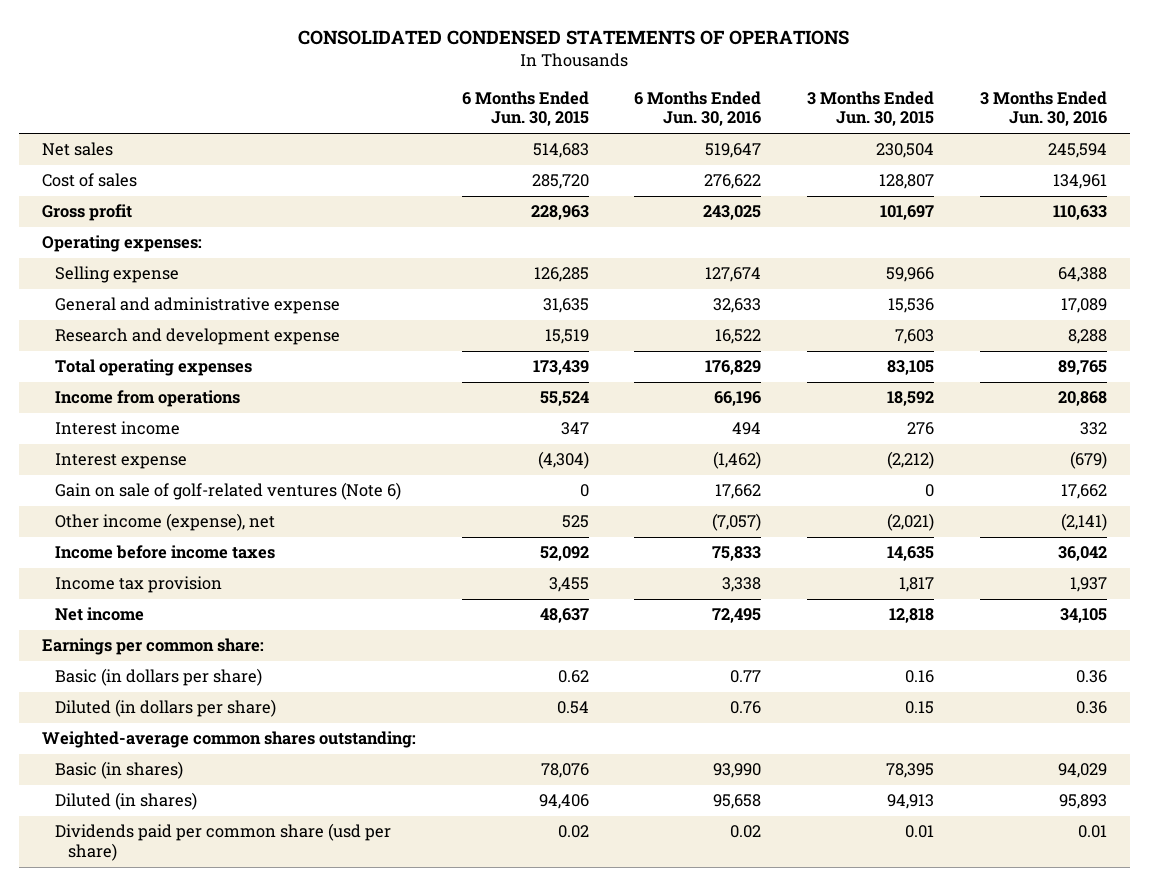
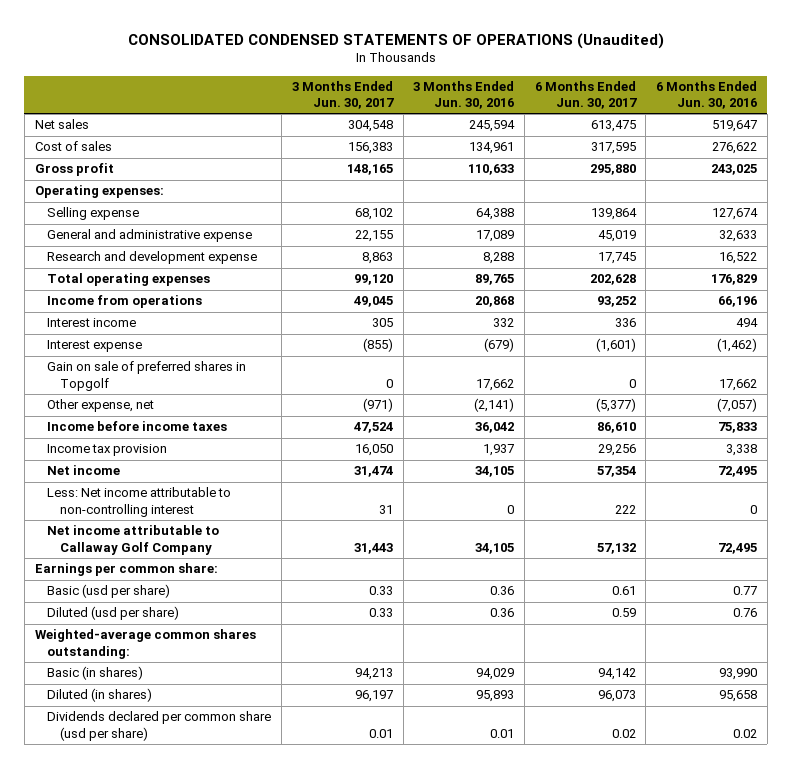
[298,30,850,46] CONSOLIDATED CONDENSED STATEMENTS OF OPERATIONS -> [127,32,664,49] CONSOLIDATED CONDENSED STATEMENTS OF OPERATIONS (Unaudited)
[461,90,589,127] 6 Months Ended Jun. 30, 2015 -> none
[807,90,935,127] 3 Months Ended Jun. 30, 2015 -> none
none -> [291,81,394,110] 3 Months Ended Jun. 30, 2017
none -> [534,81,637,110] 6 Months Ended Jun. 30, 2017
[54,482,401,501] Gain on sale of golf-related ventures (Note 6) -> [47,361,247,391] Gain on sale of preferred shares in Topgolf
[54,513,275,532] Other income (expense), net -> [47,399,155,413] Other expense, net
none -> [47,487,232,517] Less: Net income attributable to non-controlling interest
none -> [47,525,220,555] Net income attributable to Callaway Golf Company
[54,668,262,687] Basic (in dollars per share) -> [47,584,171,599] Basic (usd per share)
[54,699,276,718] Diluted (in dollars per share) -> [47,606,180,621] Diluted (usd per share)
[54,823,391,861] Dividends paid per common share (usd per share) -> [47,711,272,741] Dividends declared per common share (usd per share)

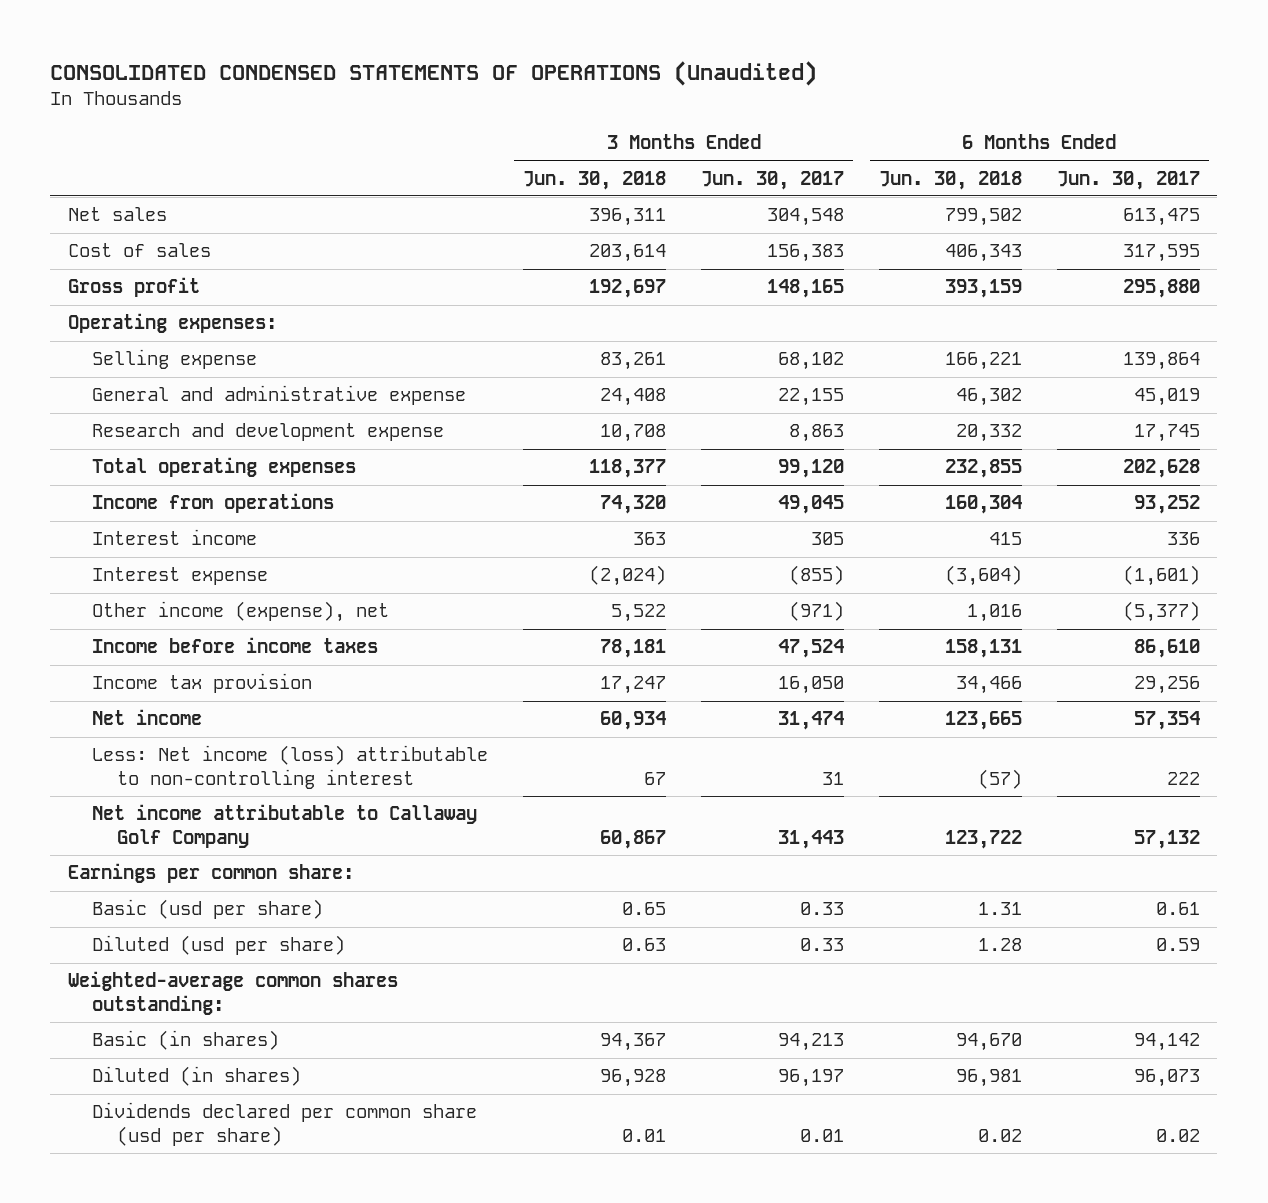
[413,81,515,110] 3 Months Ended Jun. 30, 2016 -> none
[656,81,758,110] 6 Months Ended Jun. 30, 2016 -> none
none -> [523,170,667,190] Jun. 30, 2018
none -> [879,170,1023,190] Jun. 30, 2018
[47,361,247,391] Gain on sale of preferred shares in Topgolf -> none
[47,399,155,413] Other expense, net -> [92,601,390,623] Other income (expense), net
[47,487,232,517] Less: Net income attributable to non-controlling interest -> [92,745,489,789] Less: Net income (loss) attributable to non-controlling interest

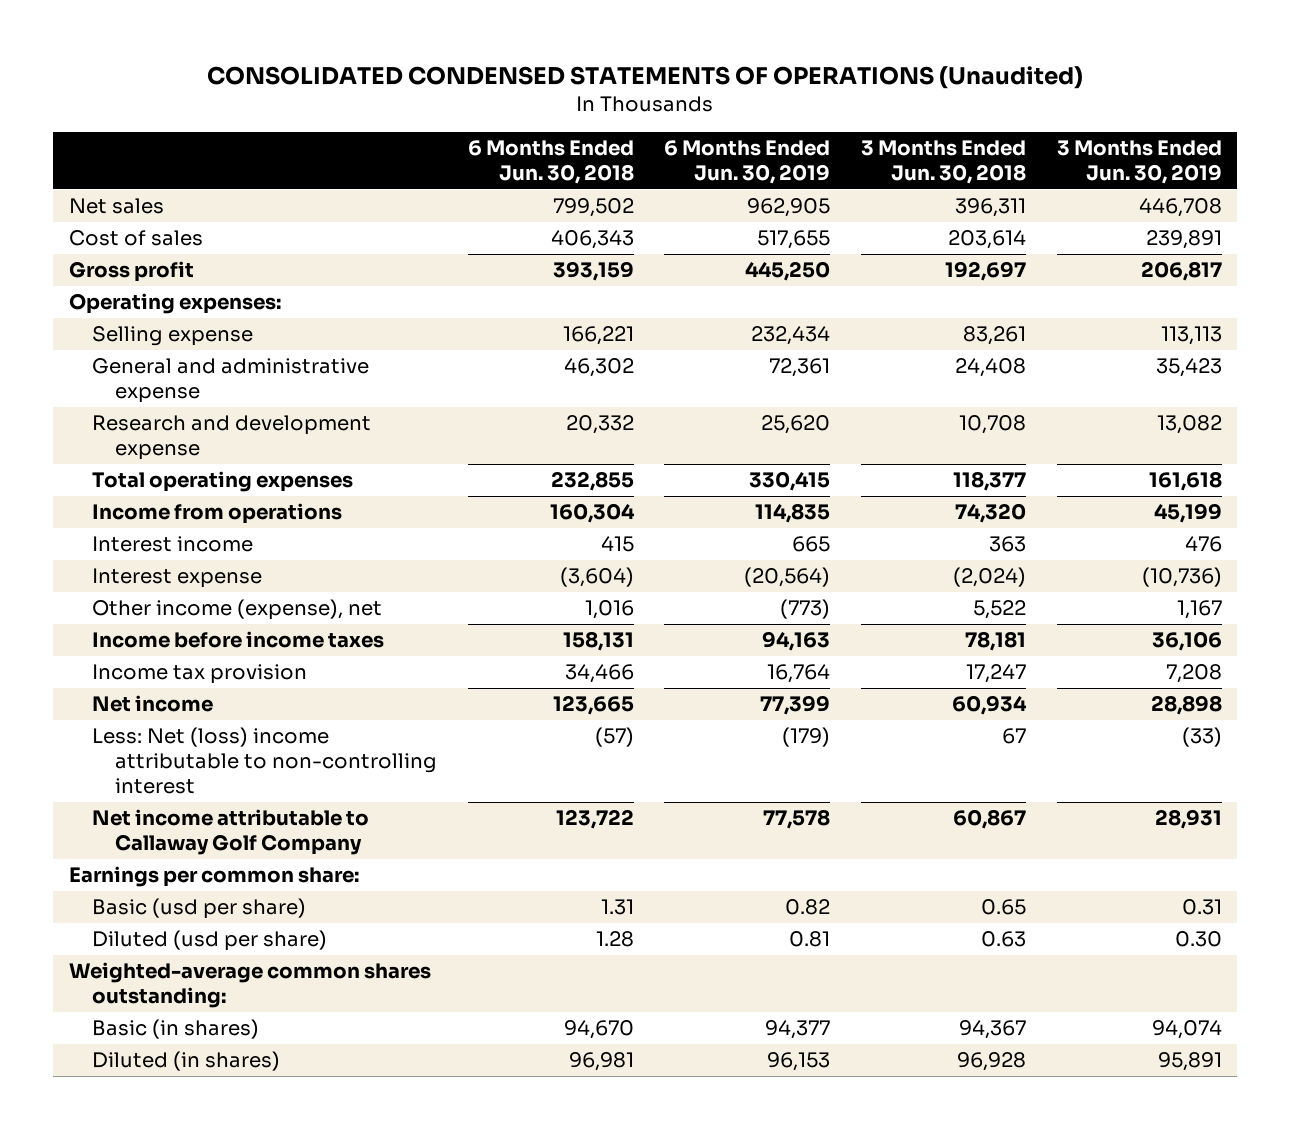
[701,170,845,190] Jun. 30, 2017 -> none
[1056,170,1200,190] Jun. 30, 2017 -> none
none -> [664,140,831,184] 6 Months Ended Jun. 30, 2019
none -> [1056,140,1222,184] 3 Months Ended Jun. 30, 2019
[92,745,489,789] Less: Net income (loss) attributable to non-controlling interest -> [91,727,437,795] Less: Net (loss) income attributable to non-controlling interest
[92,1102,478,1146] Dividends declared per common share (usd per share) -> none

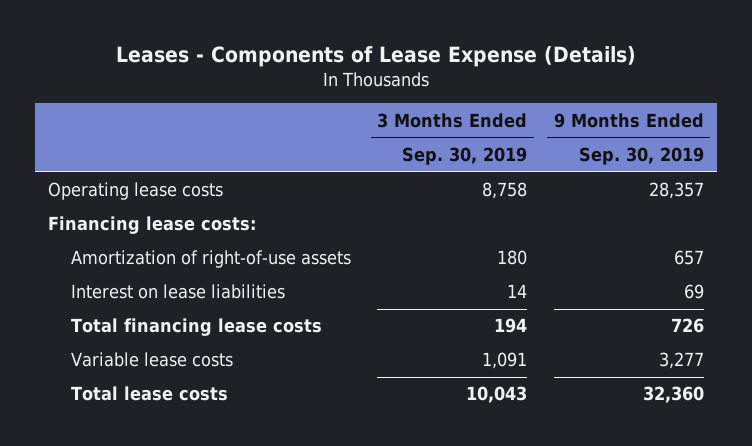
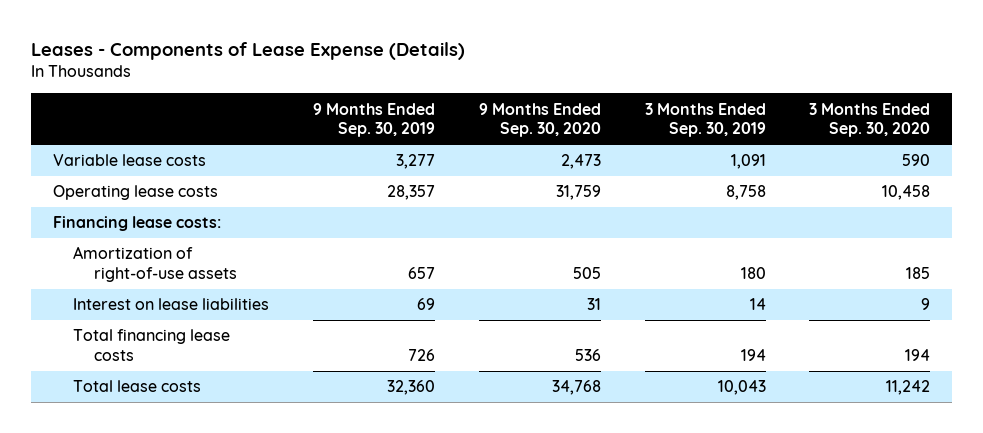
none -> [478,102,601,138] 9 Months Ended Sep. 30, 2020
none -> [809,102,931,138] 3 Months Ended Sep. 30, 2020
[70,352,233,368] Variable lease costs -> [52,154,206,167] Variable lease costs

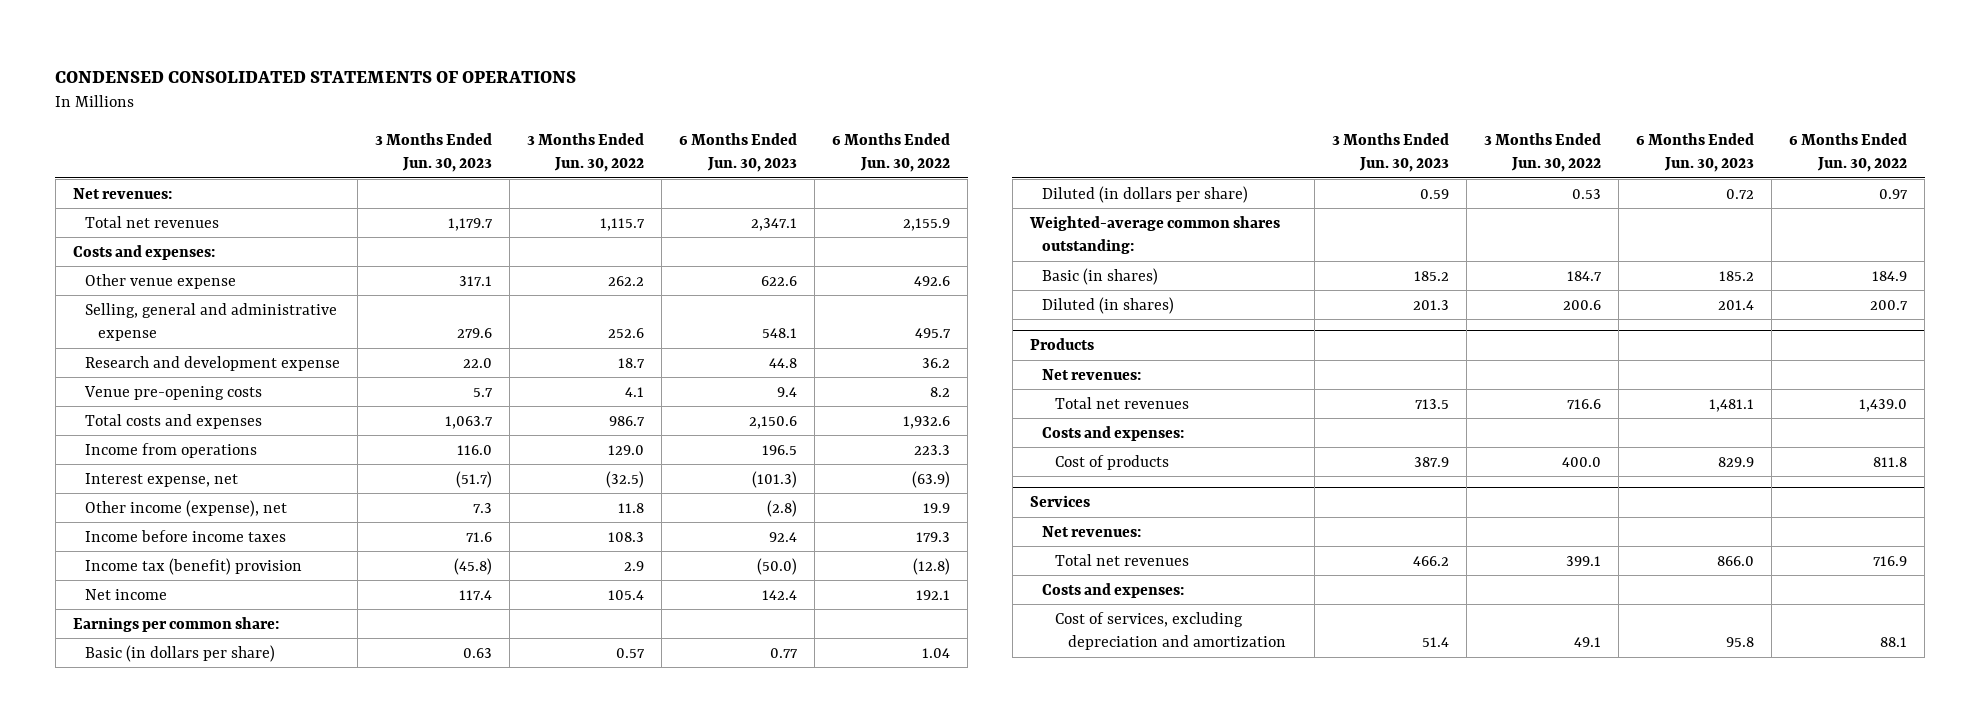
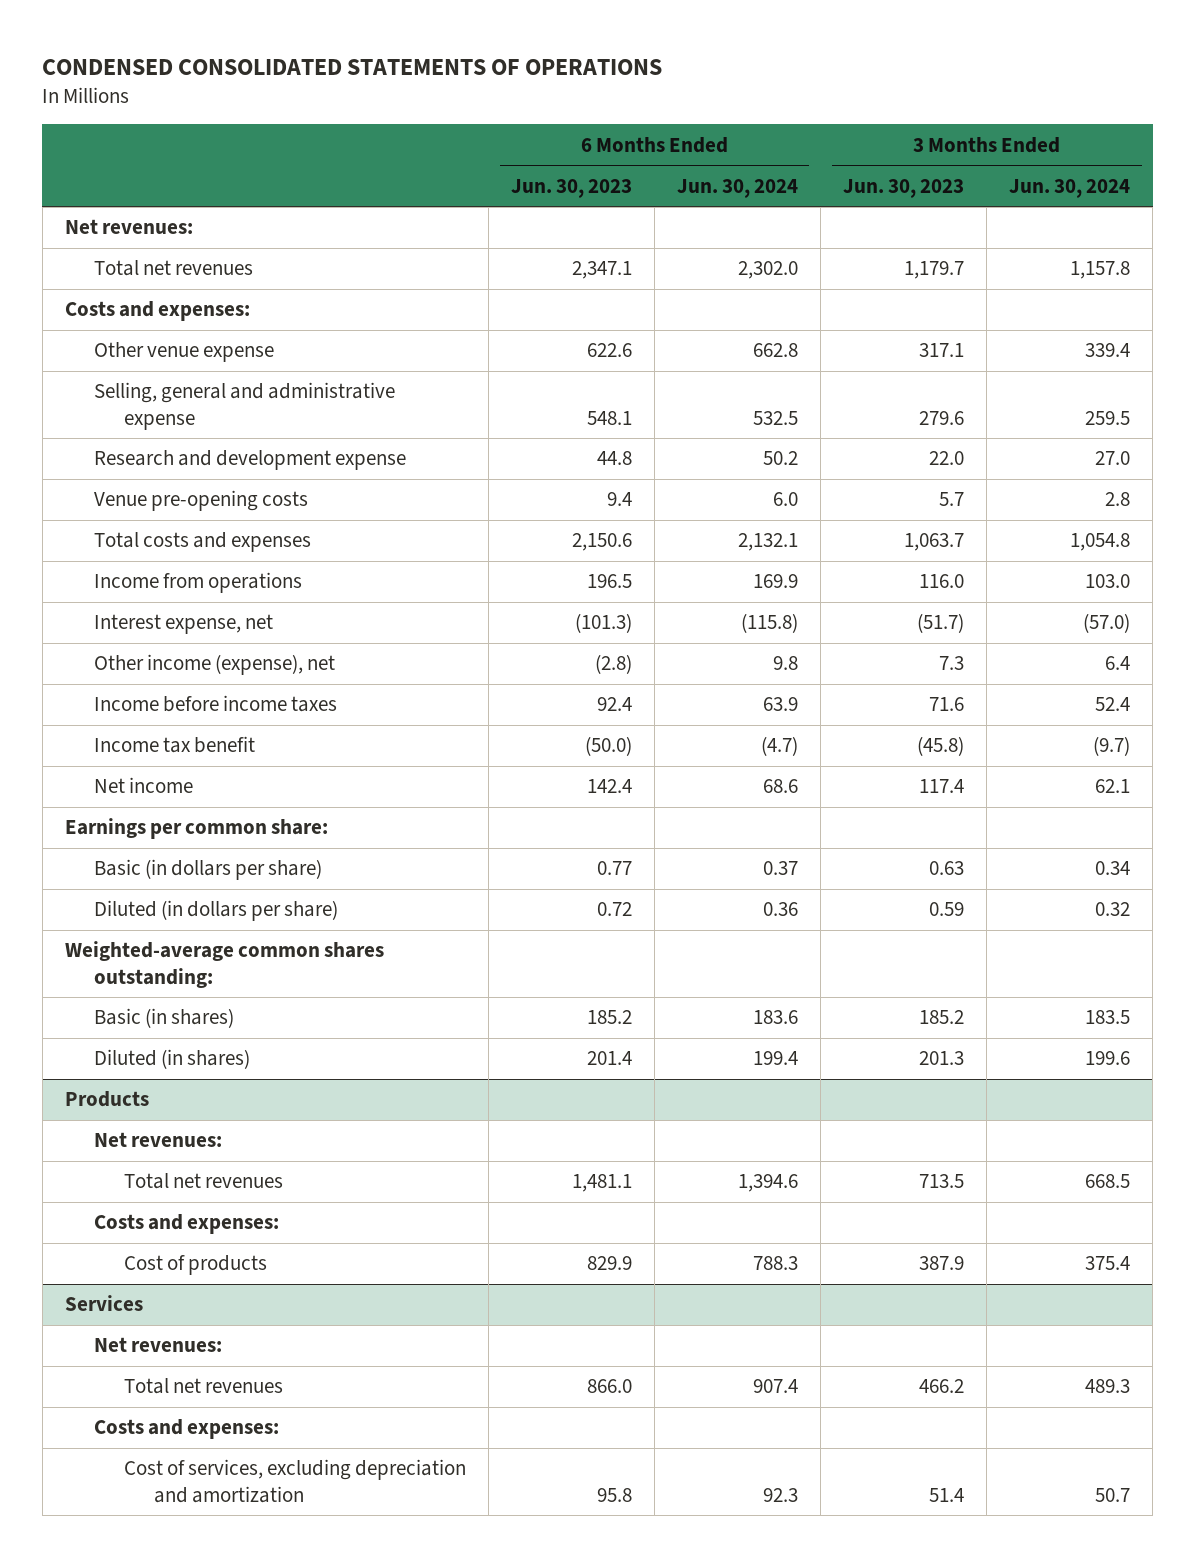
[527,132,645,172] 3 Months Ended Jun. 30, 2022 -> none
[832,132,951,172] 6 Months Ended Jun. 30, 2022 -> none
none -> [677,178,799,198] Jun. 30, 2024
none -> [1009,178,1131,198] Jun. 30, 2024
[85,557,303,575] Income tax (benefit) provision -> [94,736,256,754] Income tax benefit

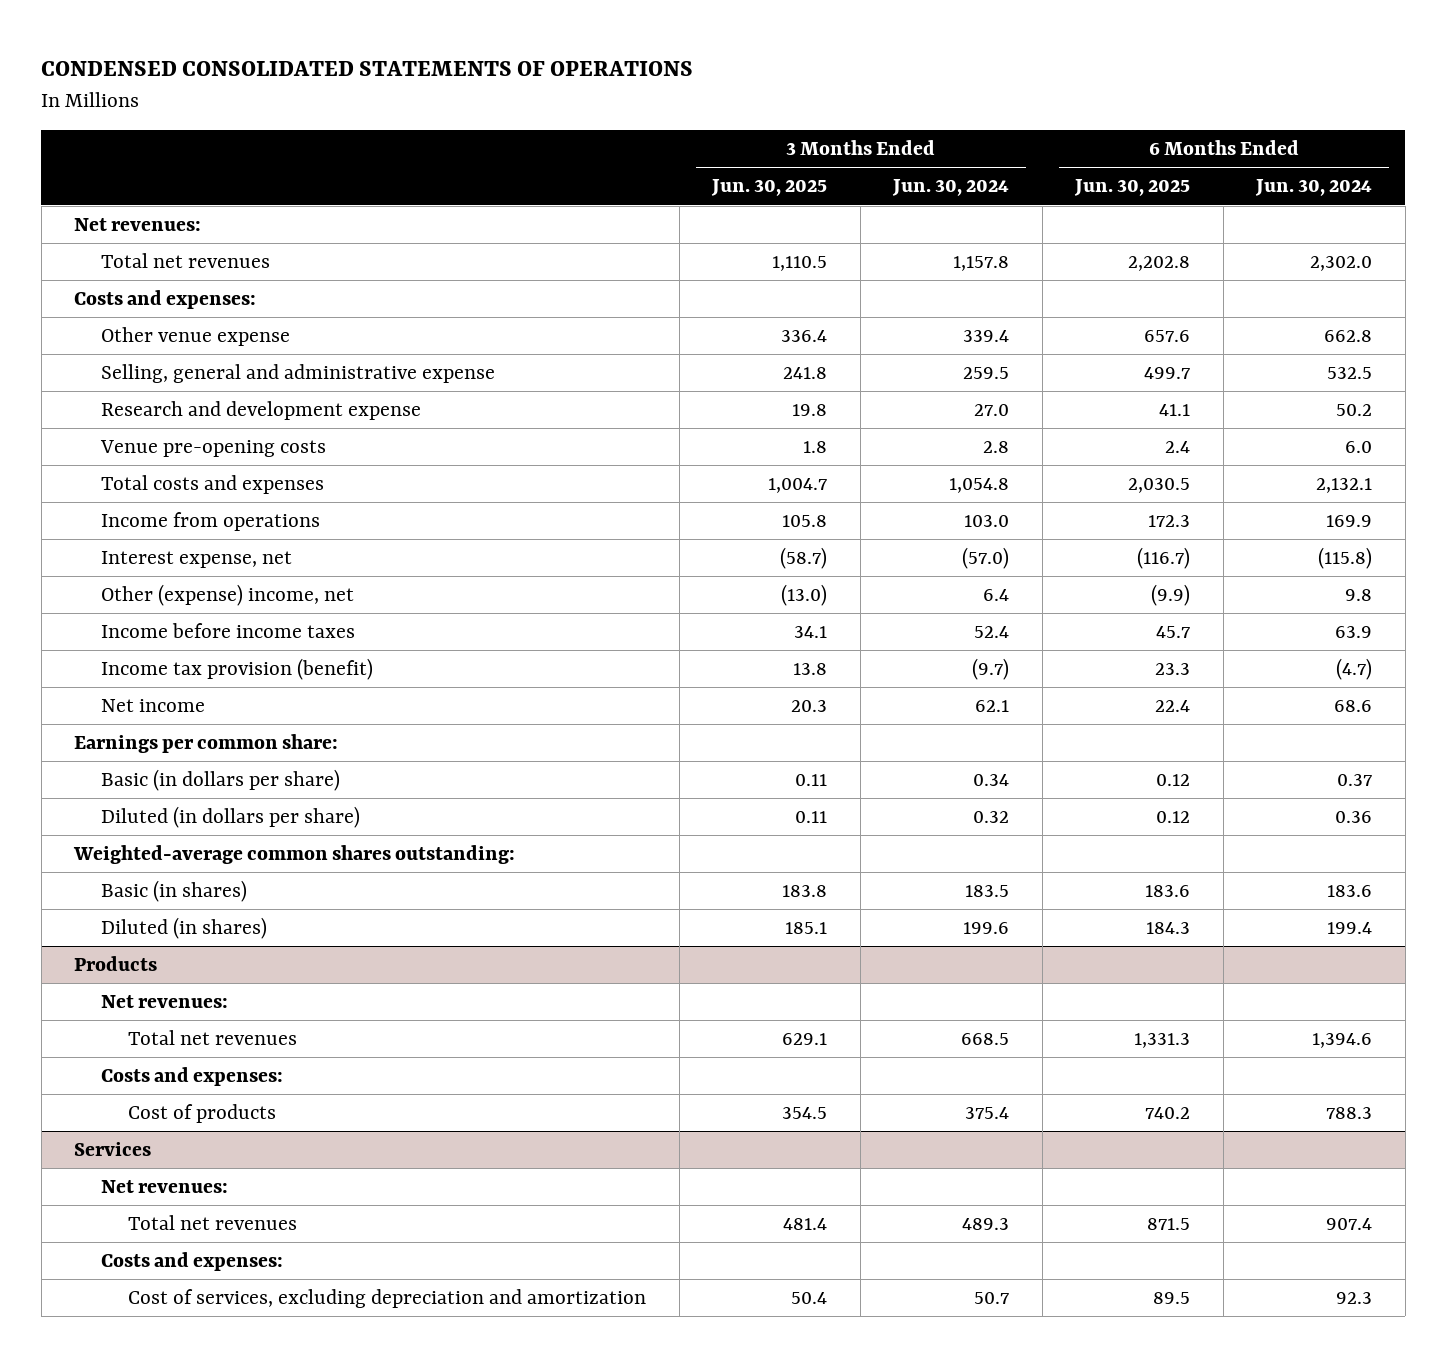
[511,178,633,198] Jun. 30, 2023 -> none
[843,178,965,198] Jun. 30, 2023 -> none
none -> [711,179,828,197] Jun. 30, 2025
none -> [1074,179,1191,197] Jun. 30, 2025
[94,654,336,676] Other income (expense), net -> [101,584,355,607] Other (expense) income, net
[94,736,256,754] Income tax benefit -> [101,658,374,681] Income tax provision (benefit)

